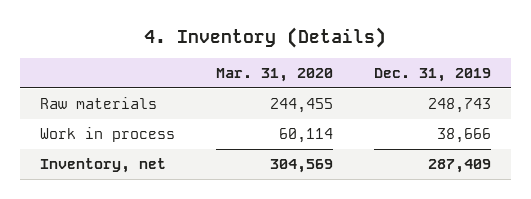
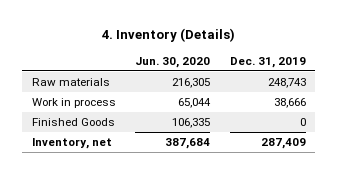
[215,68,333,83] Mar. 31, 2020 -> none
none -> [135,56,211,68] Jun. 30, 2020
none -> [31,117,115,126] Finished Goods

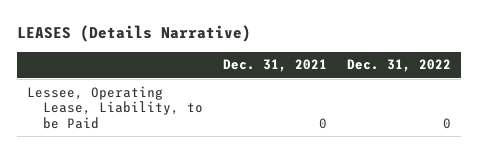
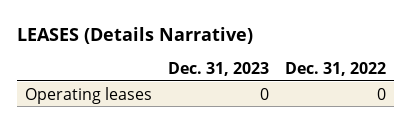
[223,59,328,73] Dec. 31, 2021 -> none
none -> [168,61,270,76] Dec. 31, 2023
[27,85,204,130] Lessee, Operating Lease, Liability, to be Paid -> [24,86,152,104] Operating leases

